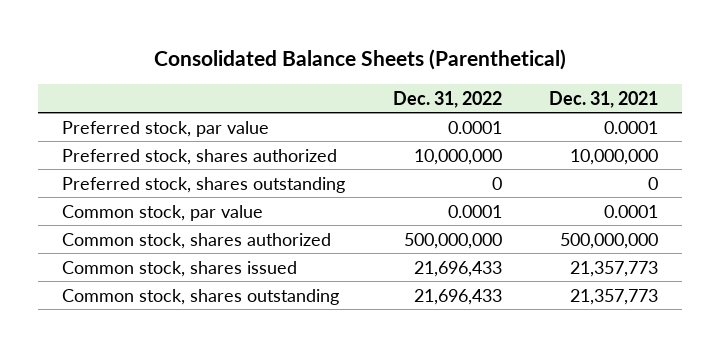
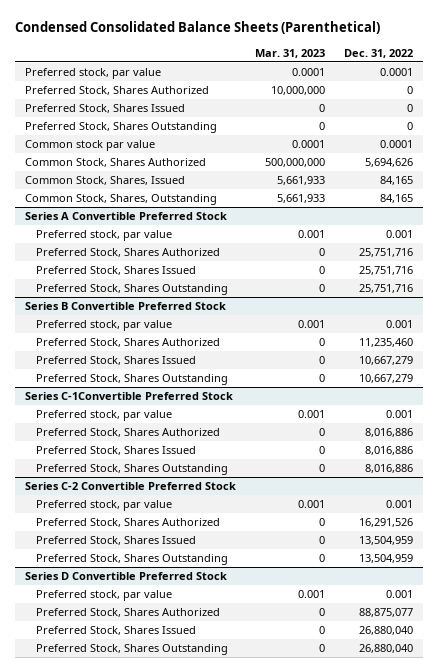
[154,49,567,71] Consolidated Balance Sheets (Parenthetical) -> [14,21,380,35] Condensed Consolidated Balance Sheets (Parenthetical)
[549,90,659,108] Dec. 31, 2021 -> none
none -> [254,48,325,58] Mar. 31, 2023
[61,148,337,165] Preferred stock, shares authorized -> [24,86,209,96] Preferred Stock, Shares Authorized
[413,148,502,165] 10,000,000 -> [407,86,414,95] 0
none -> [24,104,185,114] Preferred Stock, Shares Issued
[61,176,345,193] Preferred stock, shares outstanding -> [24,122,217,134] Preferred Stock, Shares Outstanding
[61,204,263,221] Common stock, par value -> [24,140,155,152] Common stock par value
[61,232,331,249] Common stock, shares authorized -> [24,158,206,168] Common Stock, Shares Authorized
[403,232,502,249] 500,000,000 -> [365,158,414,168] 5,694,626
[61,260,297,277] Common stock, shares issued -> [24,176,185,186] Common Stock, Shares, Issued
[413,260,502,277] 21,696,433 -> [380,176,414,186] 84,165
[61,288,339,305] Common stock, shares outstanding -> [24,194,217,206] Common Stock, Shares, Outstanding
[413,288,502,305] 21,696,433 -> [380,194,414,204] 84,165
none -> [24,212,227,221] Series A Convertible Preferred Stock
none -> [35,230,172,242] Preferred stock, par value
none -> [35,248,220,258] Preferred Stock, Shares Authorized
none -> [35,266,196,276] Preferred Stock, Shares Issued
none -> [35,284,228,296] Preferred Stock, Shares Outstanding
none -> [24,302,226,311] Series B Convertible Preferred Stock
none -> [35,320,172,332] Preferred stock, par value
none -> [35,338,220,348] Preferred Stock, Shares Authorized
none -> [35,356,196,366] Preferred Stock, Shares Issued
none -> [35,374,228,386] Preferred Stock, Shares Outstanding
none -> [24,392,233,401] Series C-1Convertible Preferred Stock
none -> [35,410,172,422] Preferred stock, par value
none -> [35,428,220,438] Preferred Stock, Shares Authorized
none -> [35,446,196,456] Preferred Stock, Shares Issued
none -> [35,464,228,476] Preferred Stock, Shares Outstanding
none -> [24,482,236,491] Series C-2 Convertible Preferred Stock
none -> [35,500,172,512] Preferred stock, par value
none -> [35,518,220,528] Preferred Stock, Shares Authorized
none -> [35,536,196,546] Preferred Stock, Shares Issued
none -> [35,554,228,566] Preferred Stock, Shares Outstanding
none -> [24,572,227,581] Series D Convertible Preferred Stock
none -> [35,590,172,602] Preferred stock, par value
none -> [35,608,220,618] Preferred Stock, Shares Authorized
none -> [35,626,196,636] Preferred Stock, Shares Issued
none -> [35,644,228,656] Preferred Stock, Shares Outstanding

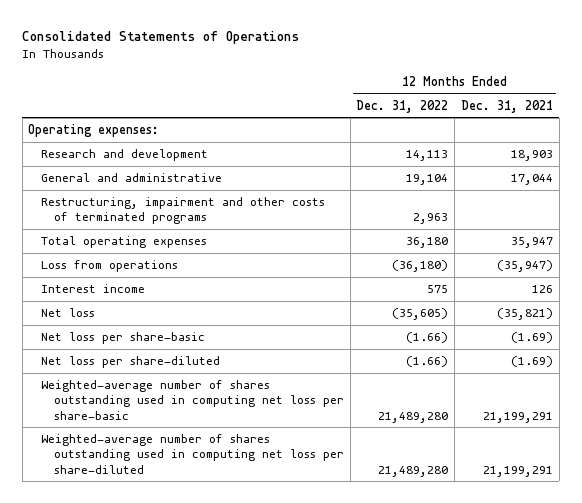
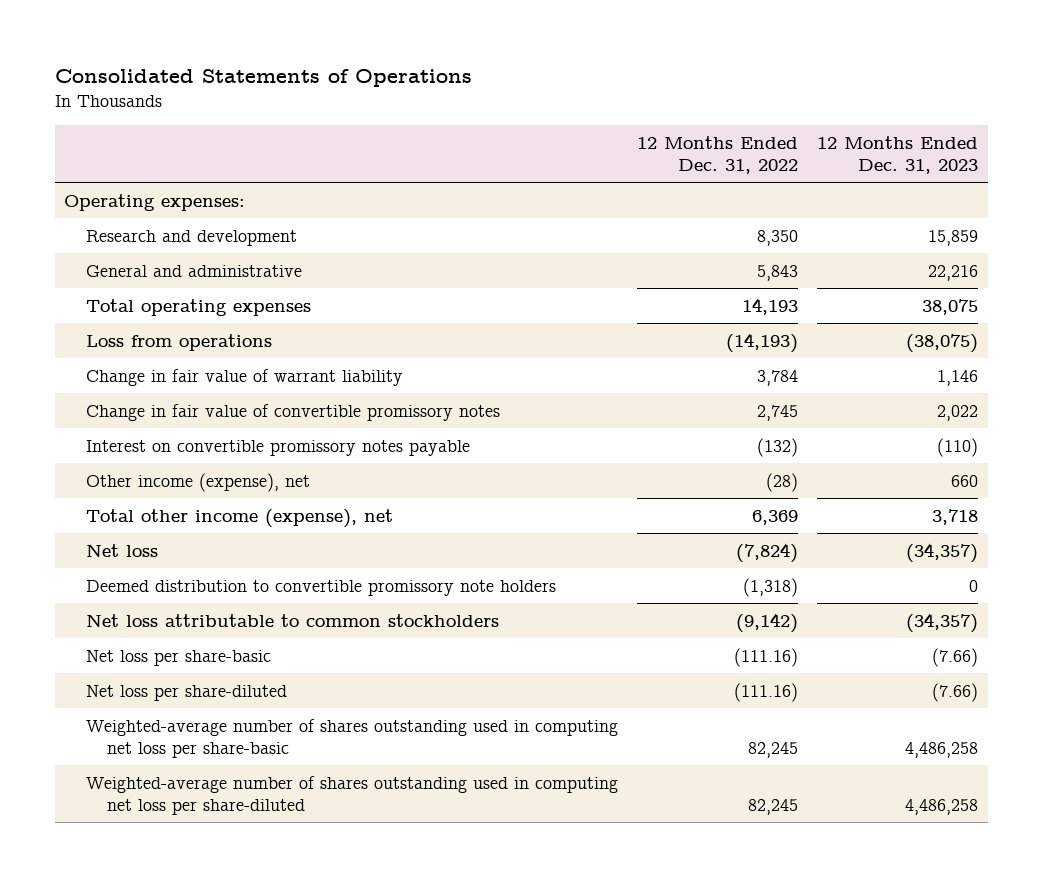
[461,99,554,113] Dec. 31, 2021 -> none
none -> [816,135,978,174] 12 Months Ended Dec. 31, 2023
[41,197,326,225] Restructuring, impairment and other costs of terminated programs -> none
[41,284,146,294] Interest income -> none
[406,150,449,162] 14,113 -> [756,229,798,246] 8,350
[406,174,449,186] 19,104 -> [756,264,798,281] 5,843
[406,237,449,249] 36,180 -> [741,297,798,315] 14,193
[392,260,449,273] (36,180) -> [725,332,798,353] (14,193)
none -> [85,368,403,386] Change in fair value of warrant liability
none -> [85,403,500,421] Change in fair value of convertible promissory notes
none -> [85,439,470,456] Interest on convertible promissory notes payable
none -> [85,472,310,492] Other income (expense), net
none -> [85,508,393,528] Total other income (expense), net
[392,308,449,321] (35,605) -> [735,542,798,563] (7,824)
none -> [85,579,556,596] Deemed distribution to convertible promissory note holders
none -> [85,613,499,627] Net loss attributable to common stockholders
[406,332,449,344] (1.66) -> [733,647,798,667] (111.16)
[406,356,449,368] (1.66) -> [733,682,798,702] (111.16)
[378,411,449,423] 21,489,280 -> [747,741,798,758] 82,245
[378,465,449,477] 21,489,280 -> [747,798,798,815] 82,245

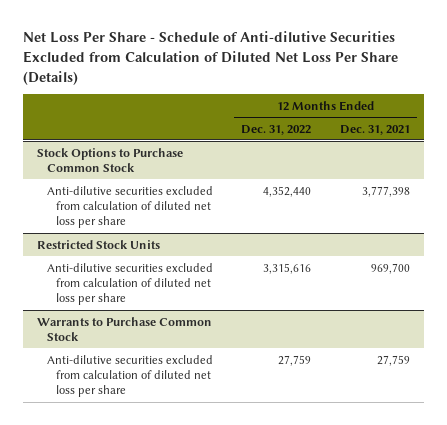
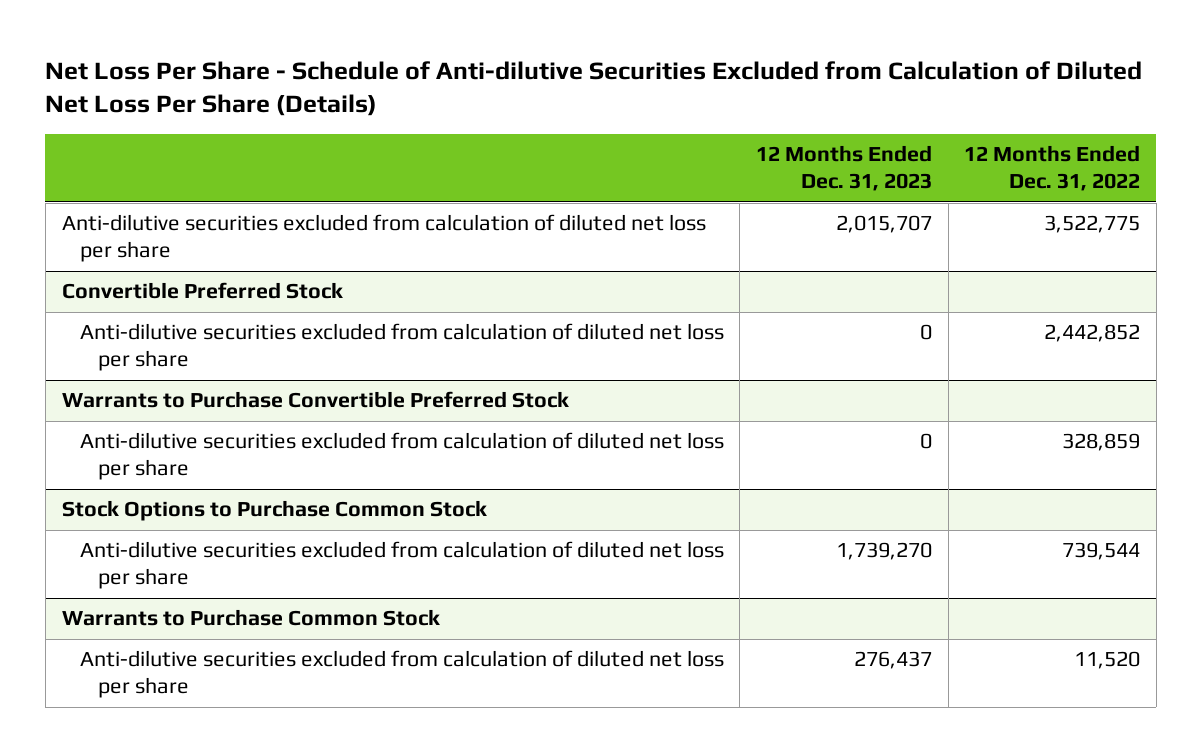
[339,124,410,135] Dec. 31, 2021 -> none
none -> [755,145,932,192] 12 Months Ended Dec. 31, 2023
none -> [61,214,706,263] Anti-dilutive securities excluded from calculation of diluted net loss per share
none -> [61,282,343,300] Convertible Preferred Stock
none -> [79,323,724,372] Anti-dilutive securities excluded from calculation of diluted net loss per share
none -> [61,391,569,409] Warrants to Purchase Convertible Preferred Stock
none -> [79,432,724,481] Anti-dilutive securities excluded from calculation of diluted net loss per share
[37,239,161,249] Restricted Stock Units -> none
[46,262,213,306] Anti-dilutive securities excluded from calculation of diluted net loss per share -> none
[263,185,312,197] 4,352,440 -> [1062,542,1141,561] 739,544
[278,354,312,366] 27,759 -> [1074,651,1141,670] 11,520

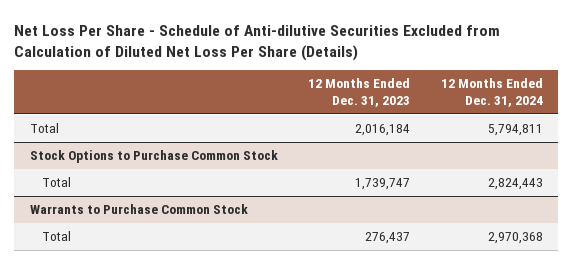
[964,145,1141,192] 12 Months Ended Dec. 31, 2022 -> none
none -> [440,78,543,108] 12 Months Ended Dec. 31, 2024
[61,214,706,263] Anti-dilutive securities excluded from calculation of diluted net loss per share -> none
[61,282,343,300] Convertible Preferred Stock -> none
[79,323,724,372] Anti-dilutive securities excluded from calculation of diluted net loss per share -> none
[61,391,569,409] Warrants to Purchase Convertible Preferred Stock -> none
[79,432,724,481] Anti-dilutive securities excluded from calculation of diluted net loss per share -> none
none -> [29,123,59,134] Total
[79,541,724,590] Anti-dilutive securities excluded from calculation of diluted net loss per share -> none
none -> [41,177,71,188] Total
[79,650,724,699] Anti-dilutive securities excluded from calculation of diluted net loss per share -> [41,231,71,242] Total

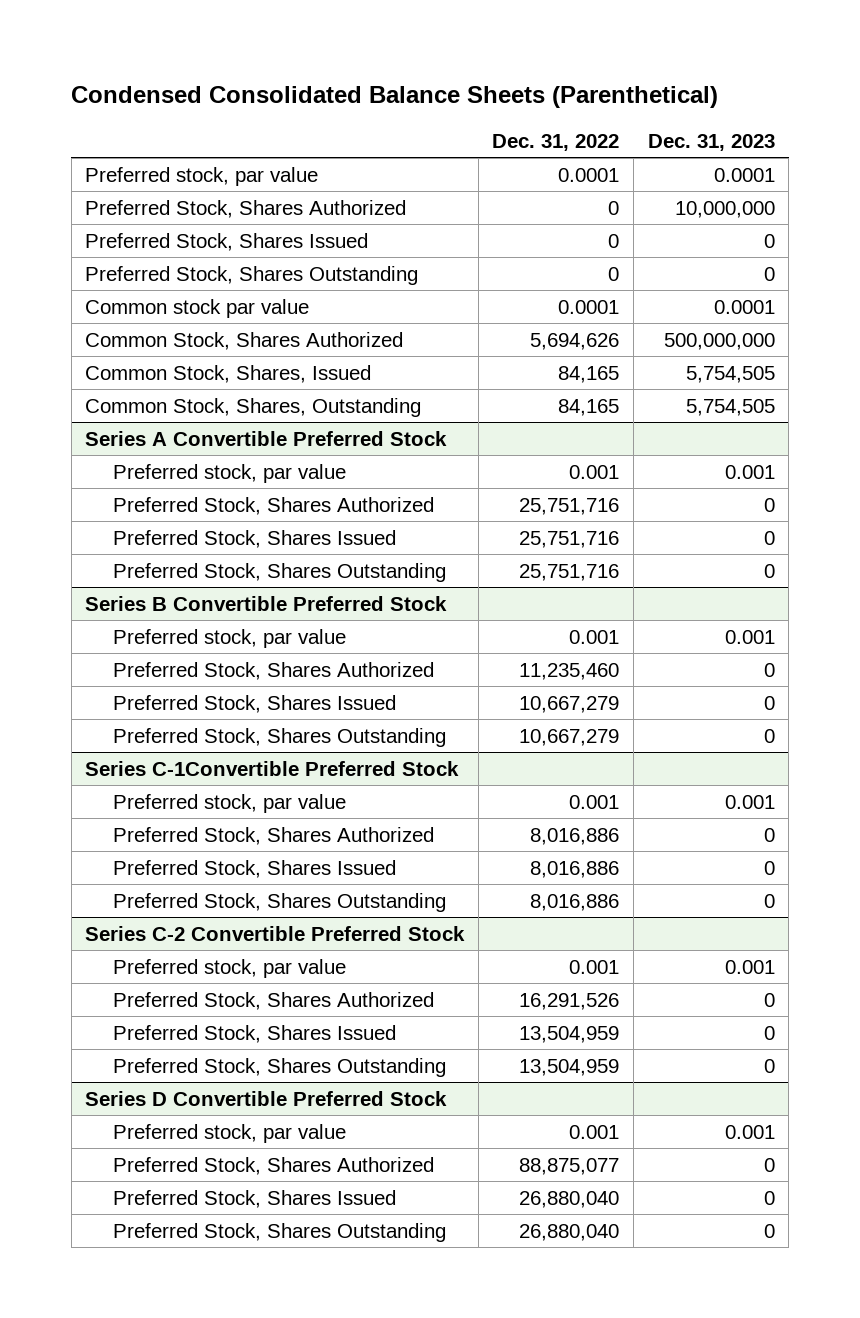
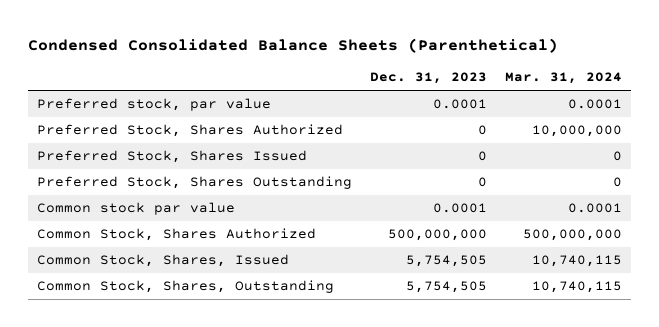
[492,133,620,151] Dec. 31, 2022 -> none
none -> [504,72,622,85] Mar. 31, 2024
[674,200,775,218] 10,000,000 -> [477,125,487,136] 0
[85,430,448,446] Series A Convertible Preferred Stock -> none
[113,463,347,483] Preferred stock, par value -> none
[113,496,435,515] Preferred Stock, Shares Authorized -> none
[113,529,397,548] Preferred Stock, Shares Issued -> none
[113,562,447,582] Preferred Stock, Shares Outstanding -> none
[85,595,448,611] Series B Convertible Preferred Stock -> none
[113,628,347,648] Preferred stock, par value -> none
[113,661,435,680] Preferred Stock, Shares Authorized -> none
[113,694,397,713] Preferred Stock, Shares Issued -> none
[113,727,447,747] Preferred Stock, Shares Outstanding -> none
[85,760,460,776] Series C-1Convertible Preferred Stock -> none
[113,793,347,813] Preferred stock, par value -> none
[113,826,435,845] Preferred Stock, Shares Authorized -> none
[113,859,397,878] Preferred Stock, Shares Issued -> none
[113,892,447,912] Preferred Stock, Shares Outstanding -> none
[85,925,466,941] Series C-2 Convertible Preferred Stock -> none
[113,958,347,978] Preferred stock, par value -> none
[113,991,435,1010] Preferred Stock, Shares Authorized -> none
[113,1024,397,1043] Preferred Stock, Shares Issued -> none
[113,1057,447,1077] Preferred Stock, Shares Outstanding -> none
[85,1090,448,1106] Series D Convertible Preferred Stock -> none
[113,1123,347,1143] Preferred stock, par value -> none
[113,1156,435,1175] Preferred Stock, Shares Authorized -> none
[113,1189,397,1208] Preferred Stock, Shares Issued -> none
[113,1222,447,1242] Preferred Stock, Shares Outstanding -> none

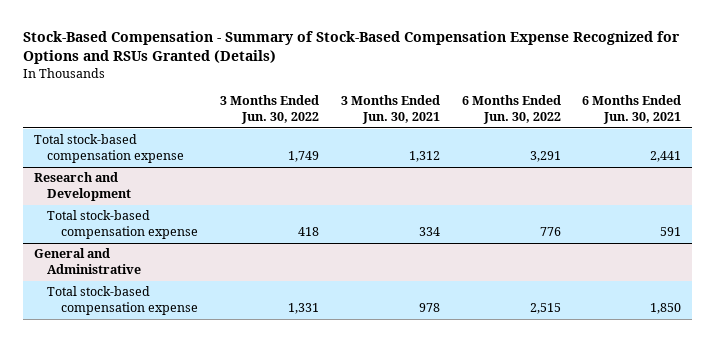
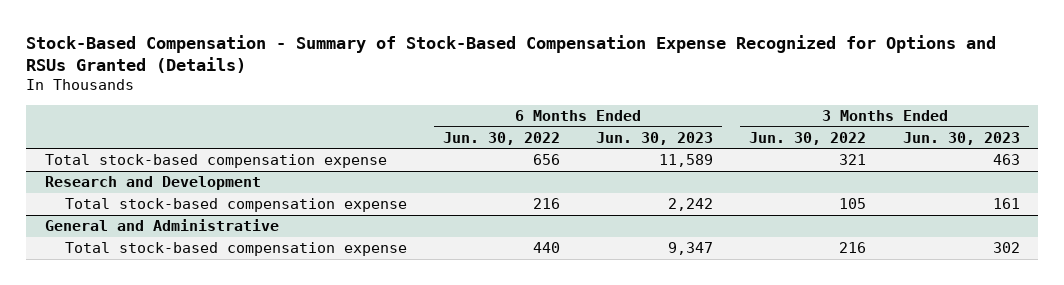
[340,95,440,125] 3 Months Ended Jun. 30, 2021 -> none
[582,95,682,125] 6 Months Ended Jun. 30, 2021 -> none
none -> [596,131,714,145] Jun. 30, 2023
none -> [902,131,1020,145] Jun. 30, 2023
[287,151,319,163] 1,749 -> [839,154,867,166] 321
[529,151,561,163] 3,291 -> [533,154,561,166] 656
[297,227,319,237] 418 -> [839,198,867,210] 105
[539,227,561,237] 776 -> [533,198,561,210] 216
[287,303,319,315] 1,331 -> [839,242,867,254] 216
[529,303,561,315] 2,515 -> [533,242,561,254] 440

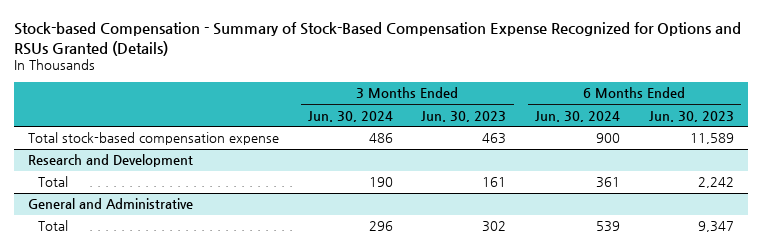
[26,34,997,73] Stock-Based Compensation - Summary of Stock-Based Compensation Expense Recognized for Options and RSUs Granted (Details) -> [13,22,741,56] Stock-based Compensation - Summary of Stock-Based Compensation Expense Recognized for Options and RSUs Granted (Details)
[443,131,561,145] Jun. 30, 2022 -> none
[749,131,867,145] Jun. 30, 2022 -> none
none -> [307,110,393,122] Jun. 30, 2024
none -> [535,110,621,122] Jun. 30, 2024
[64,198,407,213] Total stock-based compensation expense -> [38,176,69,188] Total
[64,242,407,257] Total stock-based compensation expense -> [38,220,69,232] Total

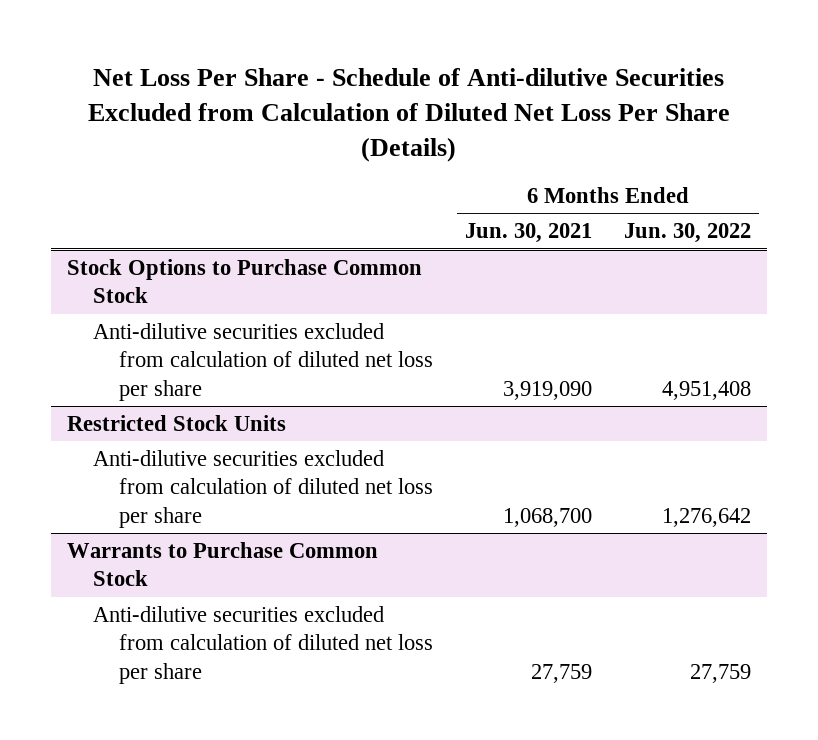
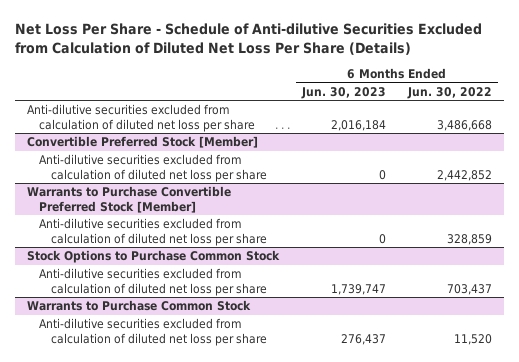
[465,223,593,244] Jun. 30, 2021 -> none
none -> [300,86,386,99] Jun. 30, 2023
none -> [26,104,255,132] Anti-dilutive securities excluded from calculation of diluted net loss per share
none -> [26,136,258,149] Convertible Preferred Stock [Member]
none -> [38,154,267,182] Anti-dilutive securities excluded from calculation of diluted net loss per share
none -> [26,186,231,213] Warrants to Purchase Convertible Preferred Stock [Member]
none -> [38,218,267,246] Anti-dilutive securities excluded from calculation of diluted net loss per share
[66,414,286,431] Restricted Stock Units -> none
[92,449,434,528] Anti-dilutive securities excluded from calculation of diluted net loss per share -> none
[662,380,752,400] 4,951,408 -> [447,283,493,295] 703,437
[690,663,752,683] 27,759 -> [454,333,493,345] 11,520

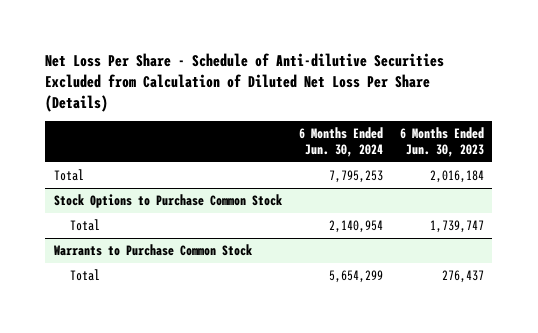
[407,86,493,99] Jun. 30, 2022 -> none
none -> [298,127,383,158] 6 Months Ended Jun. 30, 2024
[26,136,258,149] Convertible Preferred Stock [Member] -> none
[38,154,267,182] Anti-dilutive securities excluded from calculation of diluted net loss per share -> none
[26,186,231,213] Warrants to Purchase Convertible Preferred Stock [Member] -> none
[38,218,267,246] Anti-dilutive securities excluded from calculation of diluted net loss per share -> none
[26,104,255,132] Anti-dilutive securities excluded from calculation of diluted net loss per share -> [53,169,84,182] Total
[38,268,267,296] Anti-dilutive securities excluded from calculation of diluted net loss per share -> [69,219,100,232] Total
[38,318,267,346] Anti-dilutive securities excluded from calculation of diluted net loss per share -> [69,269,100,282] Total

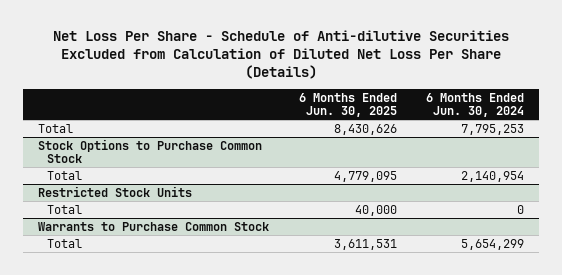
[399,127,484,158] 6 Months Ended Jun. 30, 2023 -> none
none -> [298,92,397,118] 6 Months Ended Jun. 30, 2025
none -> [38,185,193,197] Restricted Stock Units
none -> [47,204,83,214] Total

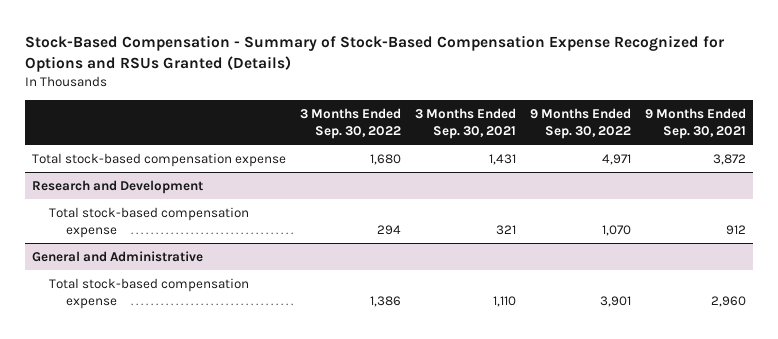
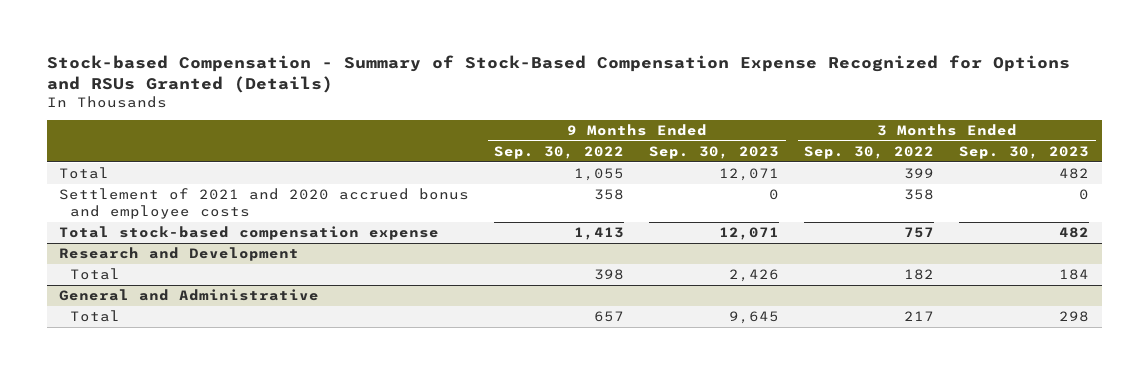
[25,34,725,72] Stock-Based Compensation - Summary of Stock-Based Compensation Expense Recognized for Options and RSUs Granted (Details) -> [46,54,1070,93] Stock-based Compensation - Summary of Stock-Based Compensation Expense Recognized for Options and RSUs Granted (Details)
[415,108,517,139] 3 Months Ended Sep. 30, 2021 -> none
[644,108,746,139] 9 Months Ended Sep. 30, 2021 -> none
none -> [649,146,780,160] Sep. 30, 2023
none -> [959,146,1090,160] Sep. 30, 2023
none -> [59,167,110,180] Total
none -> [59,188,470,220] Settlement of 2021 and 2020 accrued bonus and employee costs
[370,153,402,165] 1,680 -> [904,227,935,239] 757
[601,153,631,165] 4,971 -> [574,227,625,241] 1,413
[49,206,250,238] Total stock-based compensation expense -> [69,268,120,281] Total
[377,224,402,235] 294 -> [904,269,935,281] 182
[601,224,631,236] 1,070 -> [594,269,625,281] 398
[49,277,250,309] Total stock-based compensation expense -> [69,310,120,323] Total
[370,295,402,307] 1,386 -> [904,311,935,322] 217
[599,295,631,307] 3,901 -> [594,311,625,323] 657

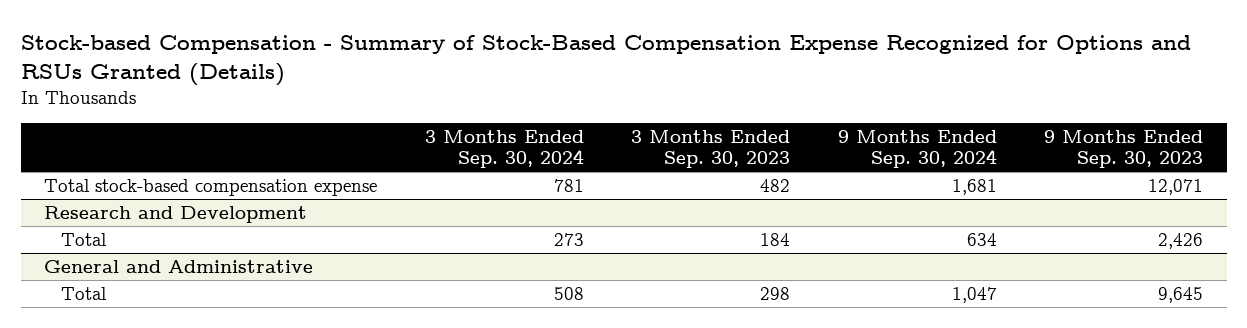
[494,146,625,160] Sep. 30, 2022 -> none
[804,146,935,160] Sep. 30, 2022 -> none
none -> [424,129,584,169] 3 Months Ended Sep. 30, 2024
none -> [837,129,997,169] 9 Months Ended Sep. 30, 2024
[59,167,110,180] Total -> none
[59,188,470,220] Settlement of 2021 and 2020 accrued bonus and employee costs -> none

